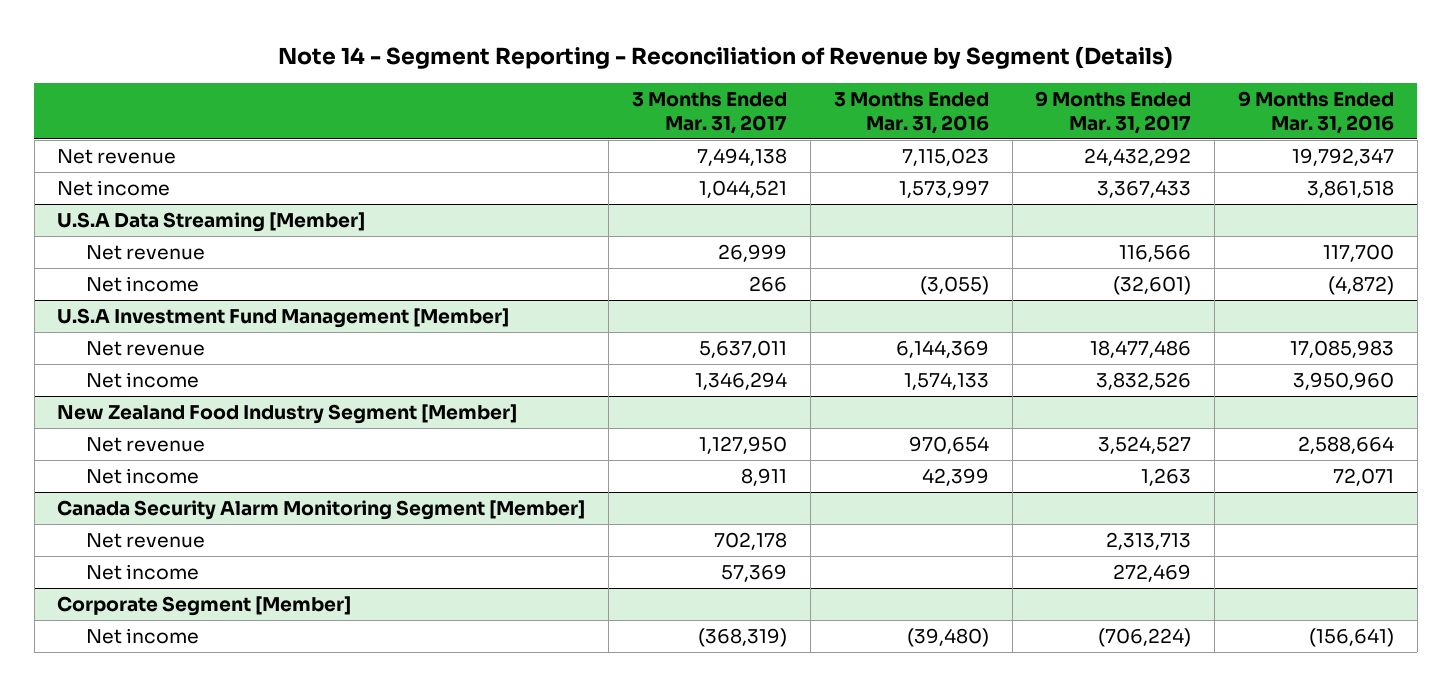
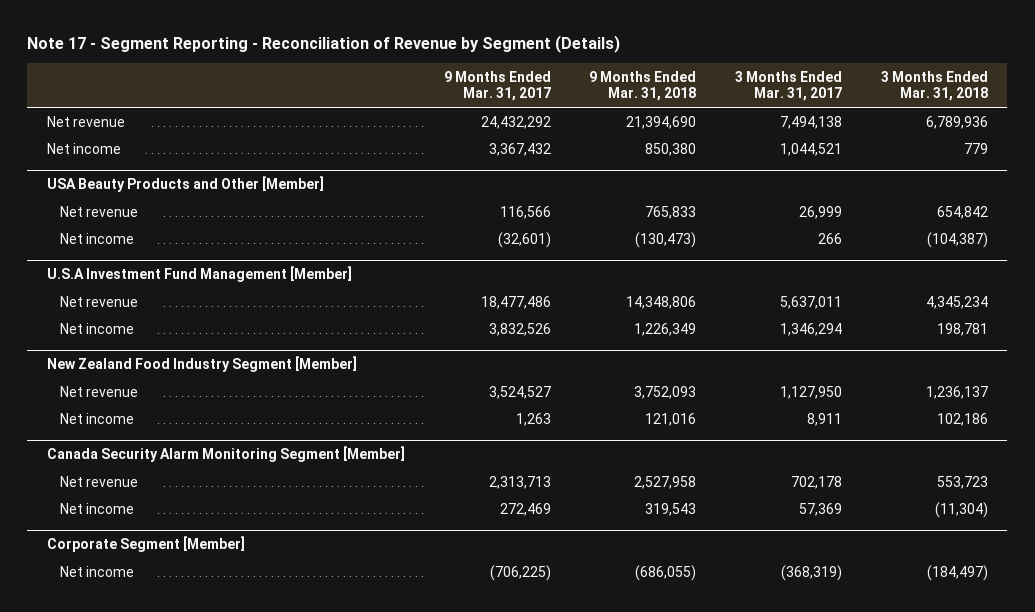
[277,45,1173,69] Note 14 - Segment Reporting - Reconciliation of Revenue by Segment (Details) -> [27,35,621,54] Note 17 - Segment Reporting - Reconciliation of Revenue by Segment (Details)
[833,91,989,135] 3 Months Ended Mar. 31, 2016 -> none
[1238,90,1395,135] 9 Months Ended Mar. 31, 2016 -> none
none -> [589,70,697,102] 9 Months Ended Mar. 31, 2018
none -> [880,70,988,102] 3 Months Ended Mar. 31, 2018
[57,211,366,232] U.S.A Data Streaming [Member] -> none
[1097,179,1192,198] 3,367,433 -> [488,142,551,156] 3,367,432
none -> [46,175,324,192] USA Beauty Products and Other [Member]
[1098,627,1192,647] (706,224) -> [489,564,551,581] (706,225)

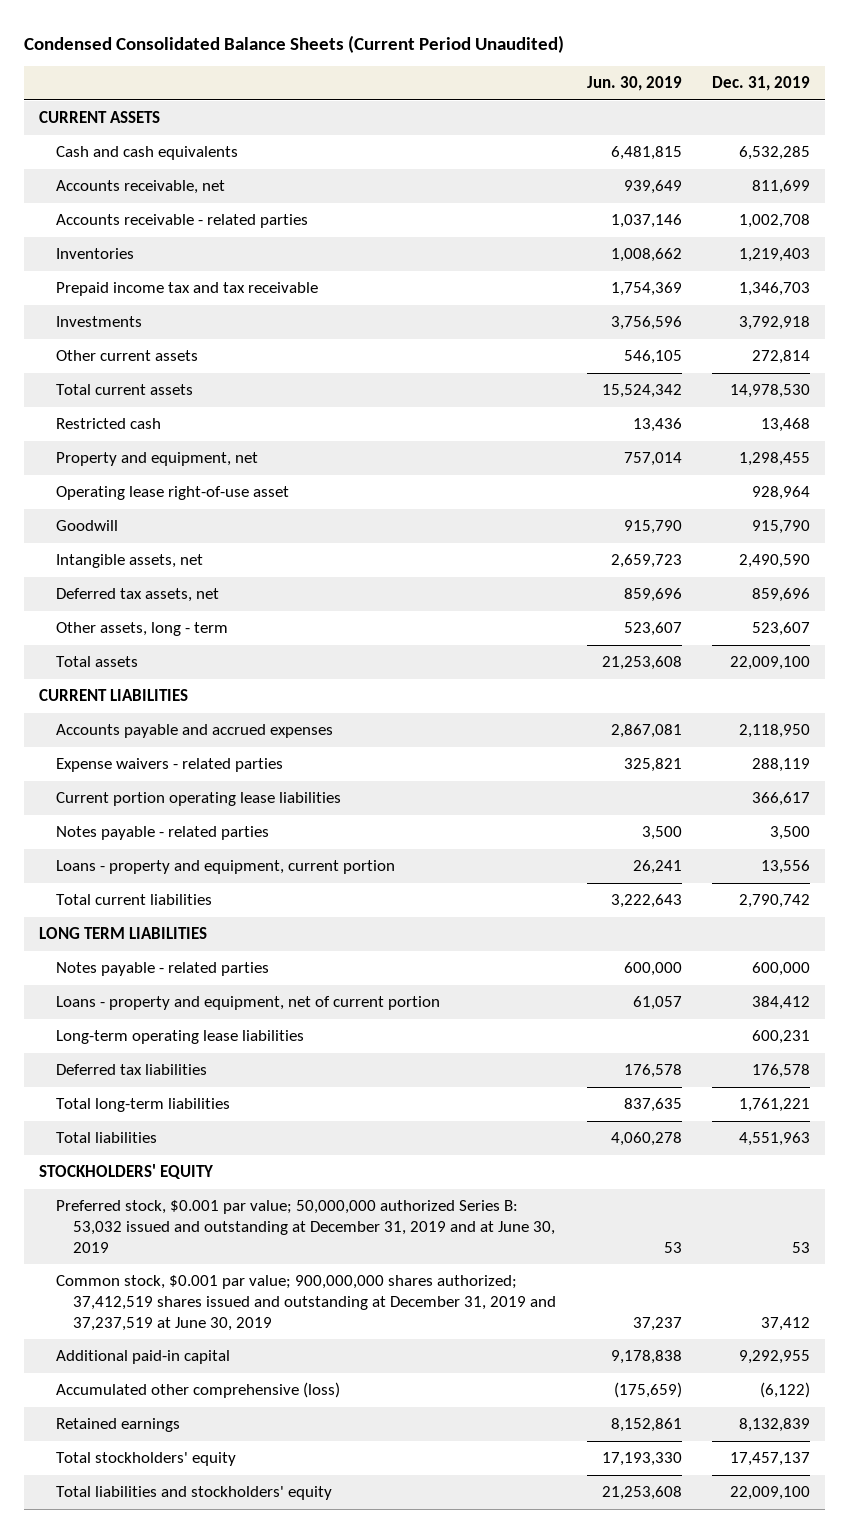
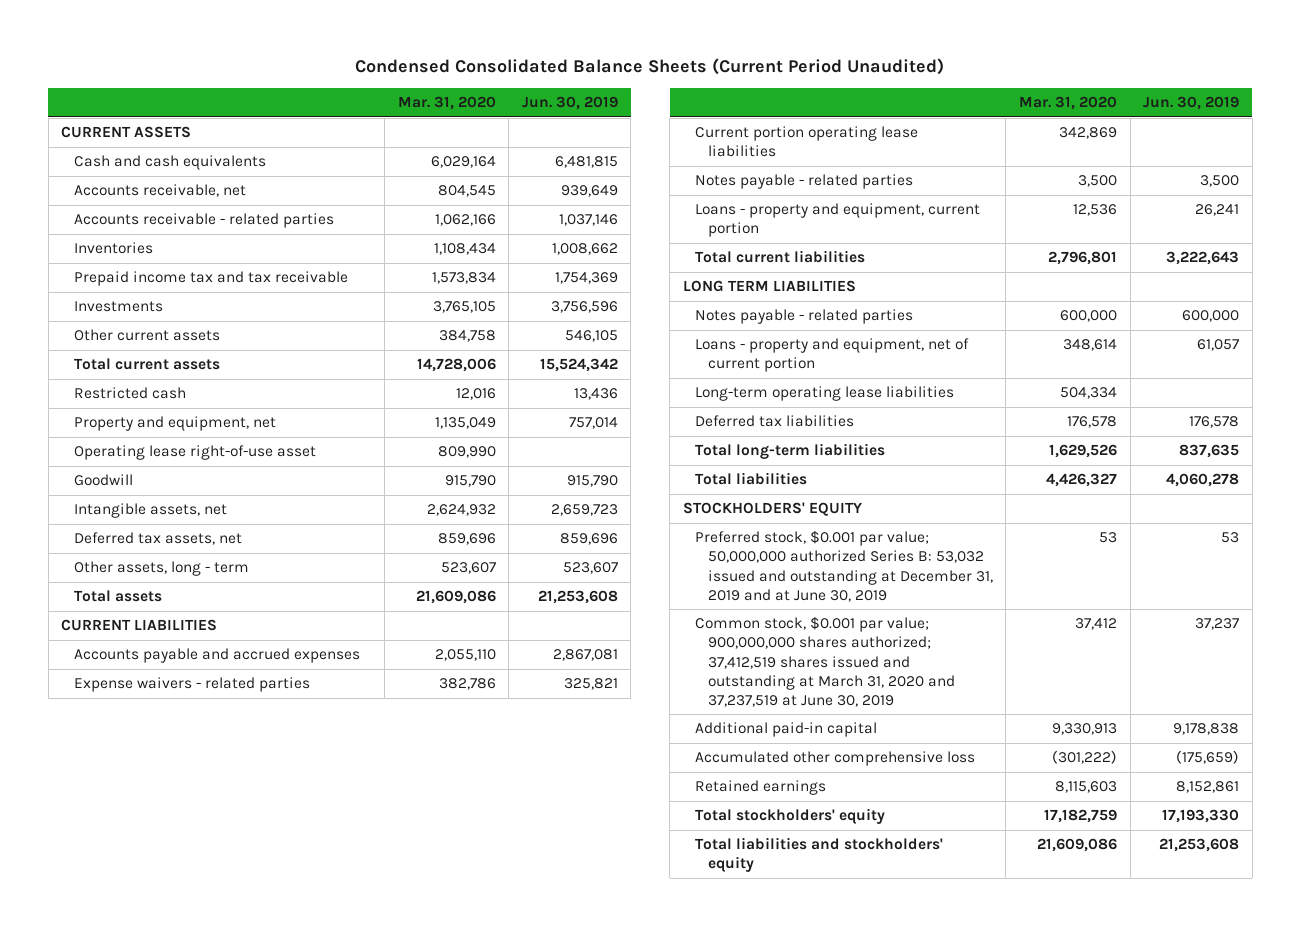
[712,76,811,92] Dec. 31, 2019 -> none
none -> [397,96,496,111] Mar. 31, 2020
[56,1275,557,1331] Common stock, $0.001 par value; 900,000,000 shares authorized; 37,412,519 shares issued and outstanding at December 31, 2019 and 37,237,519 at June 30, 2019 -> [695,616,955,708] Common stock, $0.001 par value; 900,000,000 shares authorized; 37,412,519 shares issued and outstanding at March 31, 2020 and 37,237,519 at June 30, 2019
[56,1382,341,1399] Accumulated other comprehensive (loss) -> [695,751,976,767] Accumulated other comprehensive loss

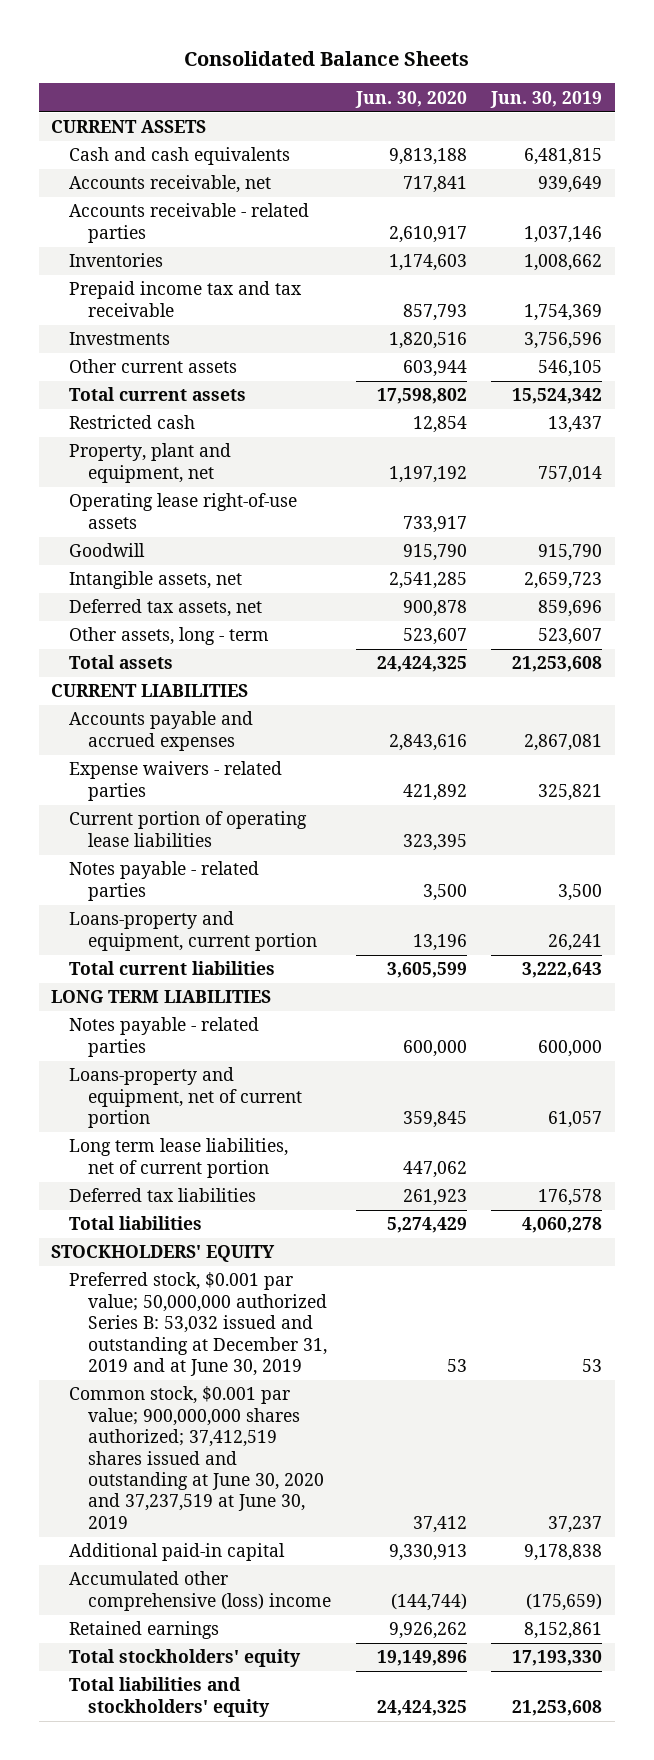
[355,58,945,76] Condensed Consolidated Balance Sheets (Current Period Unaudited) -> [183,50,469,66] Consolidated Balance Sheets
[397,96,496,111] Mar. 31, 2020 -> none
none -> [354,90,467,108] Jun. 30, 2020
[573,388,618,401] 13,436 -> [548,416,603,434] 13,437
[73,416,276,432] Property and equipment, net -> [69,443,232,483] Property, plant and equipment, net
[73,445,316,461] Operating lease right-of-use asset -> [69,493,298,529] Operating lease right-of-use assets
[695,126,919,158] Current portion operating lease liabilities -> [69,811,308,847] Current portion of operating lease liabilities
[695,203,981,238] Loans - property and equipment, current portion -> [69,911,317,951] Loans-property and equipment, current portion
[695,338,970,373] Loans - property and equipment, net of current portion -> [69,1067,302,1129] Loans-property and equipment, net of current portion
[695,386,955,402] Long-term operating lease liabilities -> [69,1138,289,1178] Long term lease liabilities, net of current portion
[695,443,886,460] Total long-term liabilities -> none
[695,616,955,708] Common stock, $0.001 par value; 900,000,000 shares authorized; 37,412,519 shares issued and outstanding at March 31, 2020 and 37,237,519 at June 30, 2019 -> [69,1386,324,1529] Common stock, $0.001 par value; 900,000,000 shares authorized; 37,412,519 shares issued and outstanding at June 30, 2020 and 37,237,519 at June 30, 2019
[695,751,976,767] Accumulated other comprehensive loss -> [69,1571,331,1611] Accumulated other comprehensive (loss) income

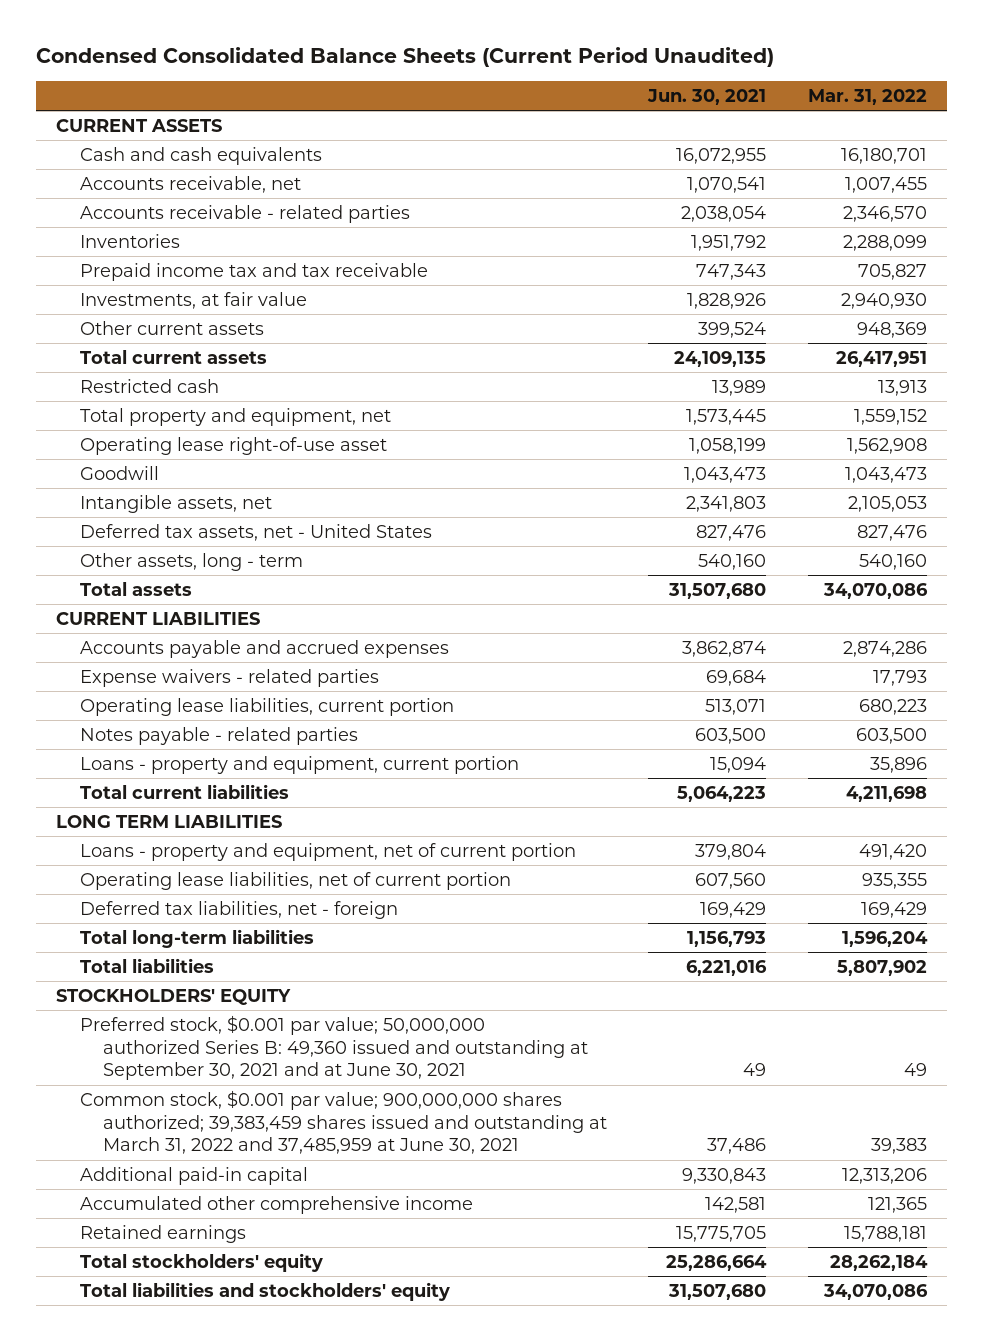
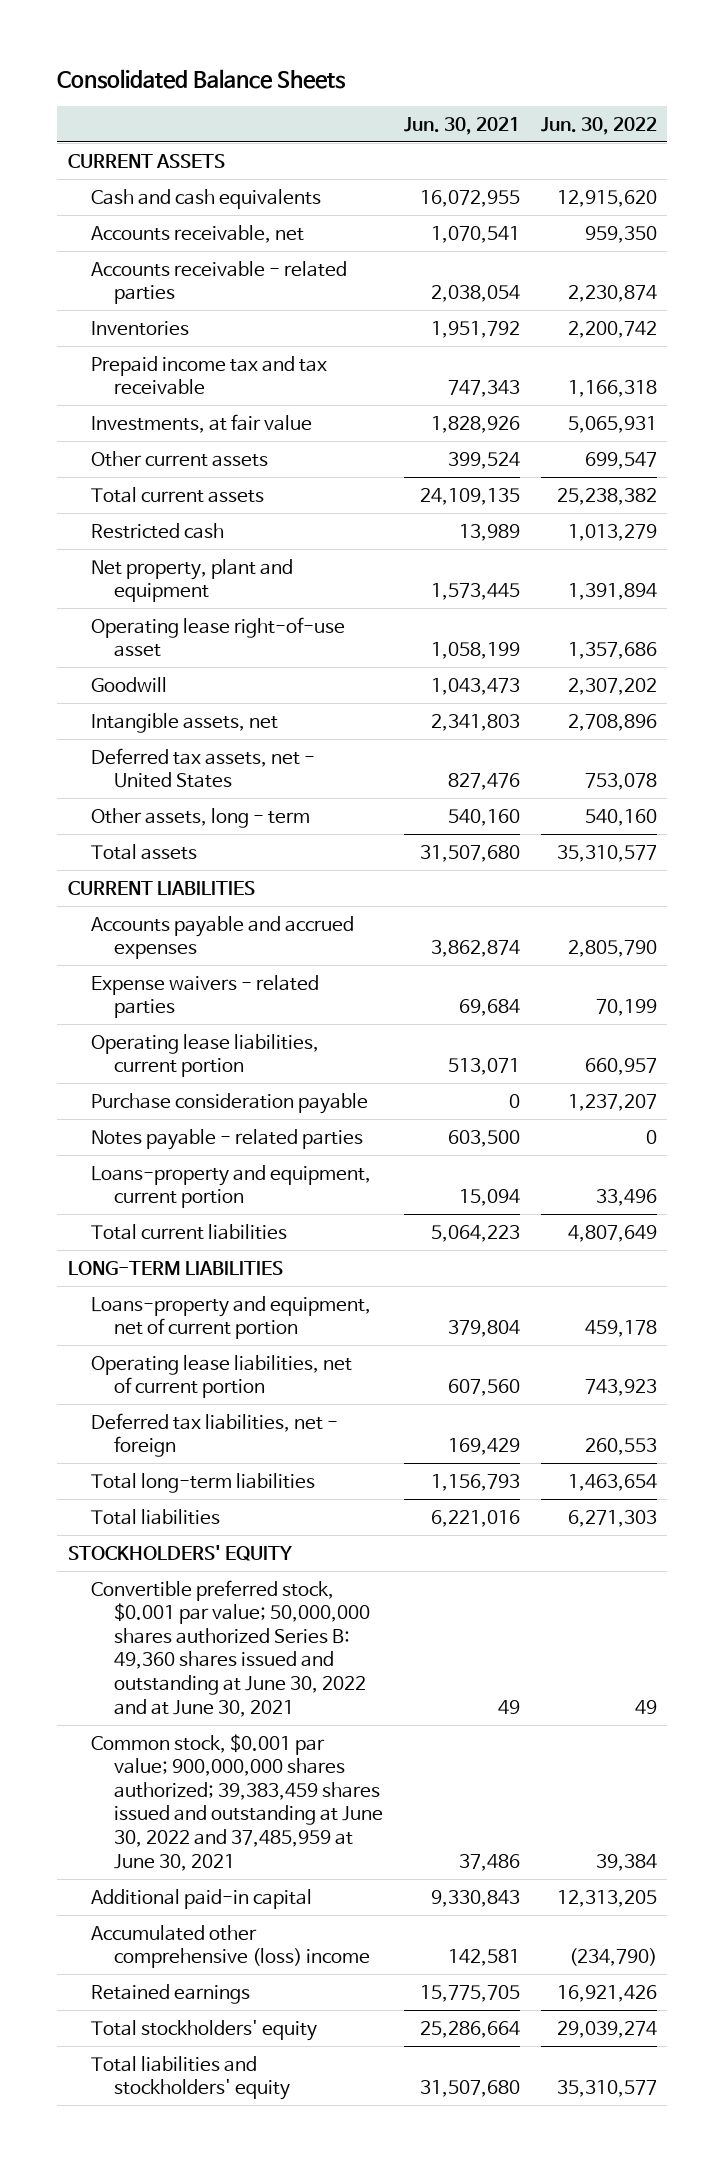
[35,47,774,68] Condensed Consolidated Balance Sheets (Current Period Unaudited) -> [57,68,347,89] Consolidated Balance Sheets
[807,89,927,106] Mar. 31, 2022 -> none
none -> [540,116,657,135] Jun. 30, 2022
[79,407,391,426] Total property and equipment, net -> [91,558,294,603] Net property, plant and equipment
none -> [91,1092,369,1114] Purchase consideration payable
[79,755,519,774] Loans - property and equipment, current portion -> [91,1164,372,1209] Loans-property and equipment, current portion
[56,814,283,828] LONG TERM LIABILITIES -> [67,1260,283,1275] LONG-TERM LIABILITIES
[79,842,576,861] Loans - property and equipment, net of current portion -> [91,1295,372,1340] Loans-property and equipment, net of current portion
[79,1014,588,1081] Preferred stock, $0.001 par value; 50,000,000 authorized Series B: 49,360 issued and outstanding at September 30, 2021 and at June 30, 2021 -> [91,1579,371,1717] Convertible preferred stock, $0.001 par value; 50,000,000 shares authorized Series B: 49,360 shares issued and outstanding at June 30, 2022 and at June 30, 2021
[79,1089,607,1155] Common stock, $0.001 par value; 900,000,000 shares authorized; 39,383,459 shares issued and outstanding at March 31, 2022 and 37,485,959 at June 30, 2021 -> [91,1733,384,1871] Common stock, $0.001 par value; 900,000,000 shares authorized; 39,383,459 shares issued and outstanding at June 30, 2022 and 37,485,959 at June 30, 2021
[79,1195,473,1214] Accumulated other comprehensive income -> [91,1924,371,1969] Accumulated other comprehensive (loss) income

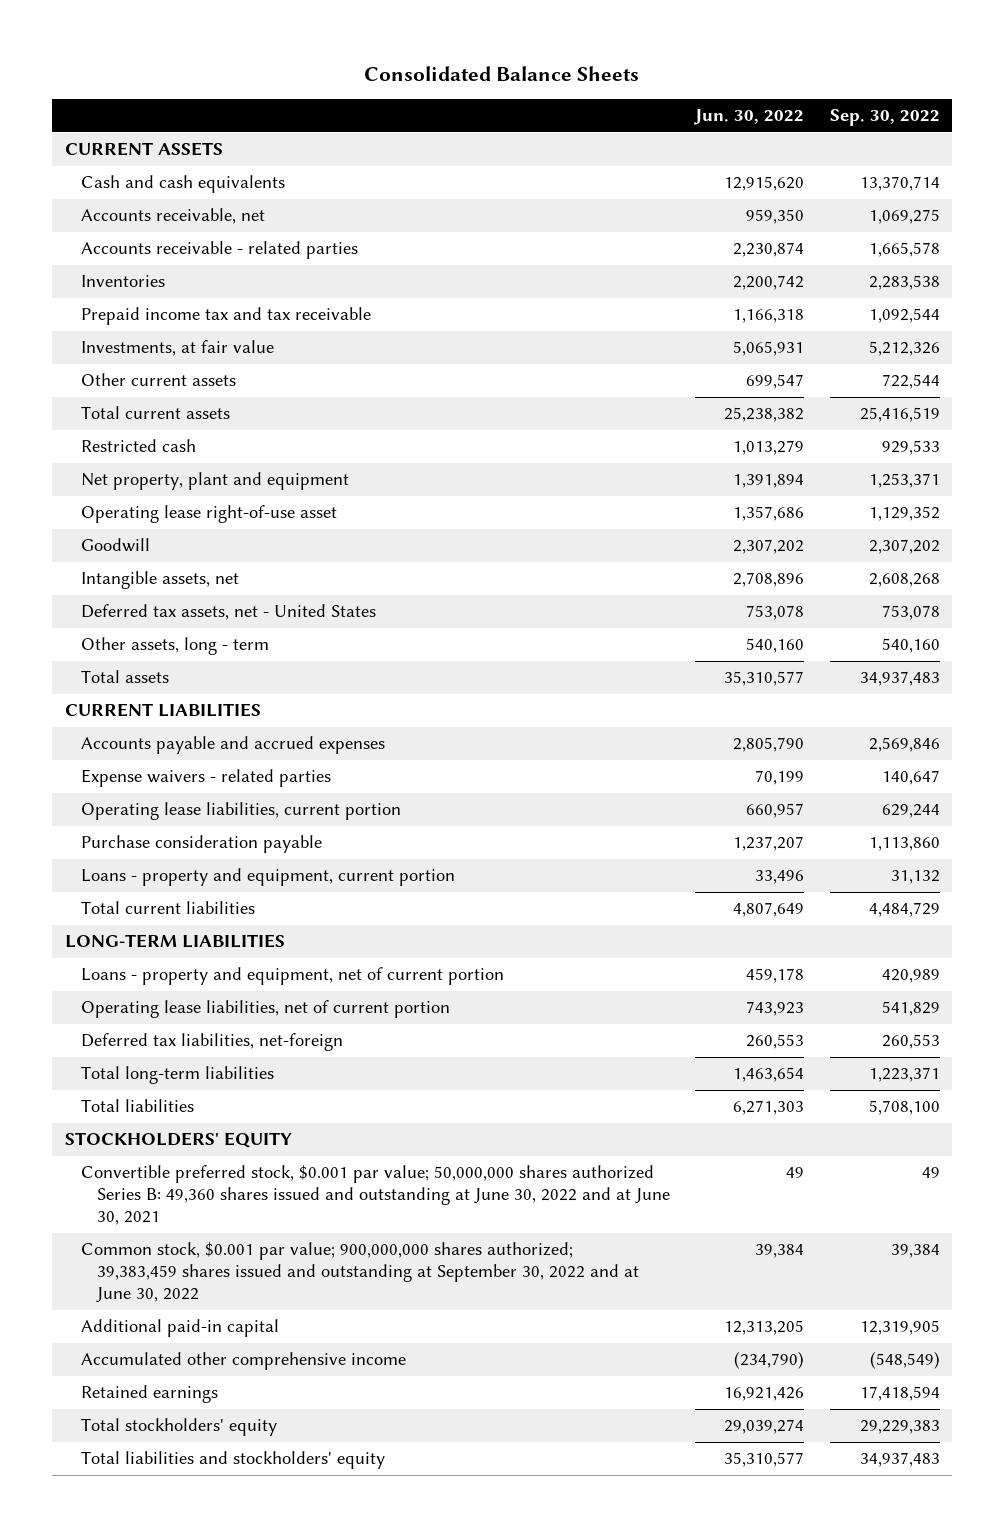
[404,116,521,135] Jun. 30, 2021 -> none
none -> [829,109,940,127] Sep. 30, 2022
[91,1128,364,1150] Notes payable - related parties -> none
[91,1164,372,1209] Loans-property and equipment, current portion -> [80,868,455,887] Loans - property and equipment, current portion
[91,1295,372,1340] Loans-property and equipment, net of current portion -> [80,967,504,986] Loans - property and equipment, net of current portion
[91,1412,339,1458] Deferred tax liabilities, net - foreign -> [80,1033,343,1052] Deferred tax liabilities, net-foreign
[91,1733,384,1871] Common stock, $0.001 par value; 900,000,000 shares authorized; 39,383,459 shares issued and outstanding at June 30, 2022 and 37,485,959 at June 30, 2021 -> [80,1242,639,1304] Common stock, $0.001 par value; 900,000,000 shares authorized; 39,383,459 shares issued and outstanding at September 30, 2022 and at June 30, 2022
[91,1924,371,1969] Accumulated other comprehensive (loss) income -> [80,1352,406,1371] Accumulated other comprehensive income

